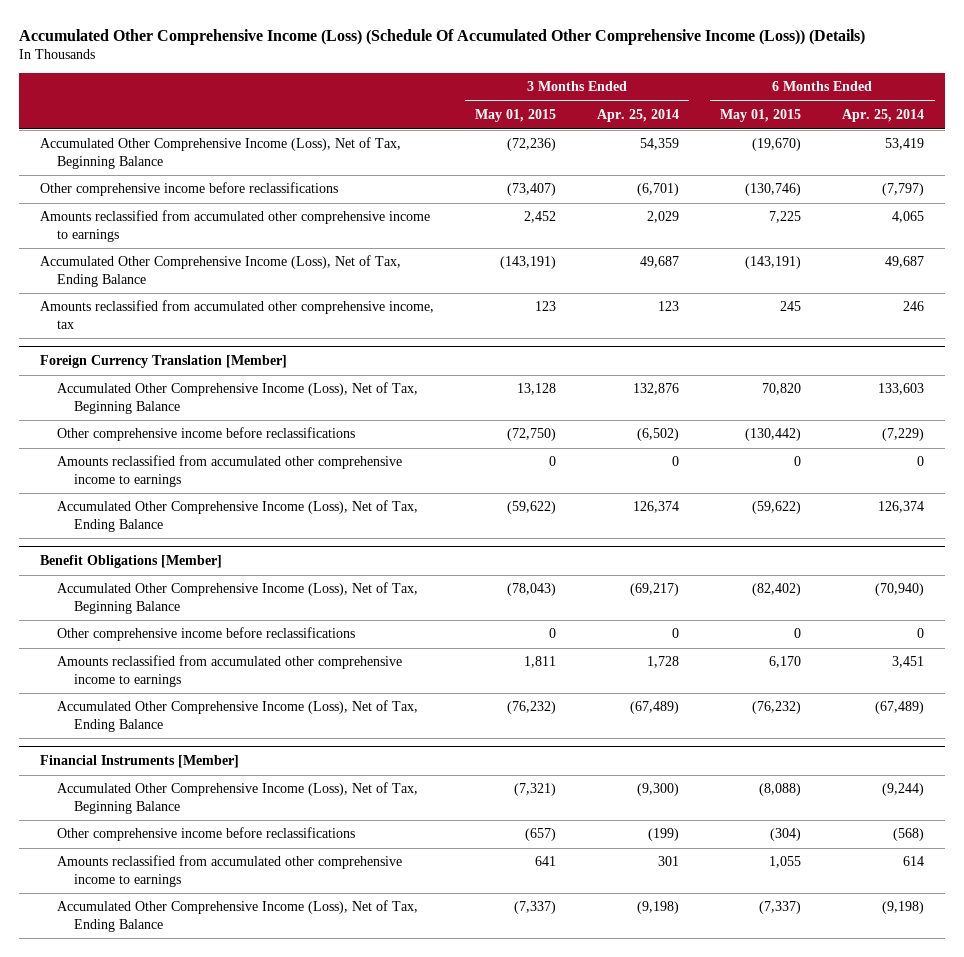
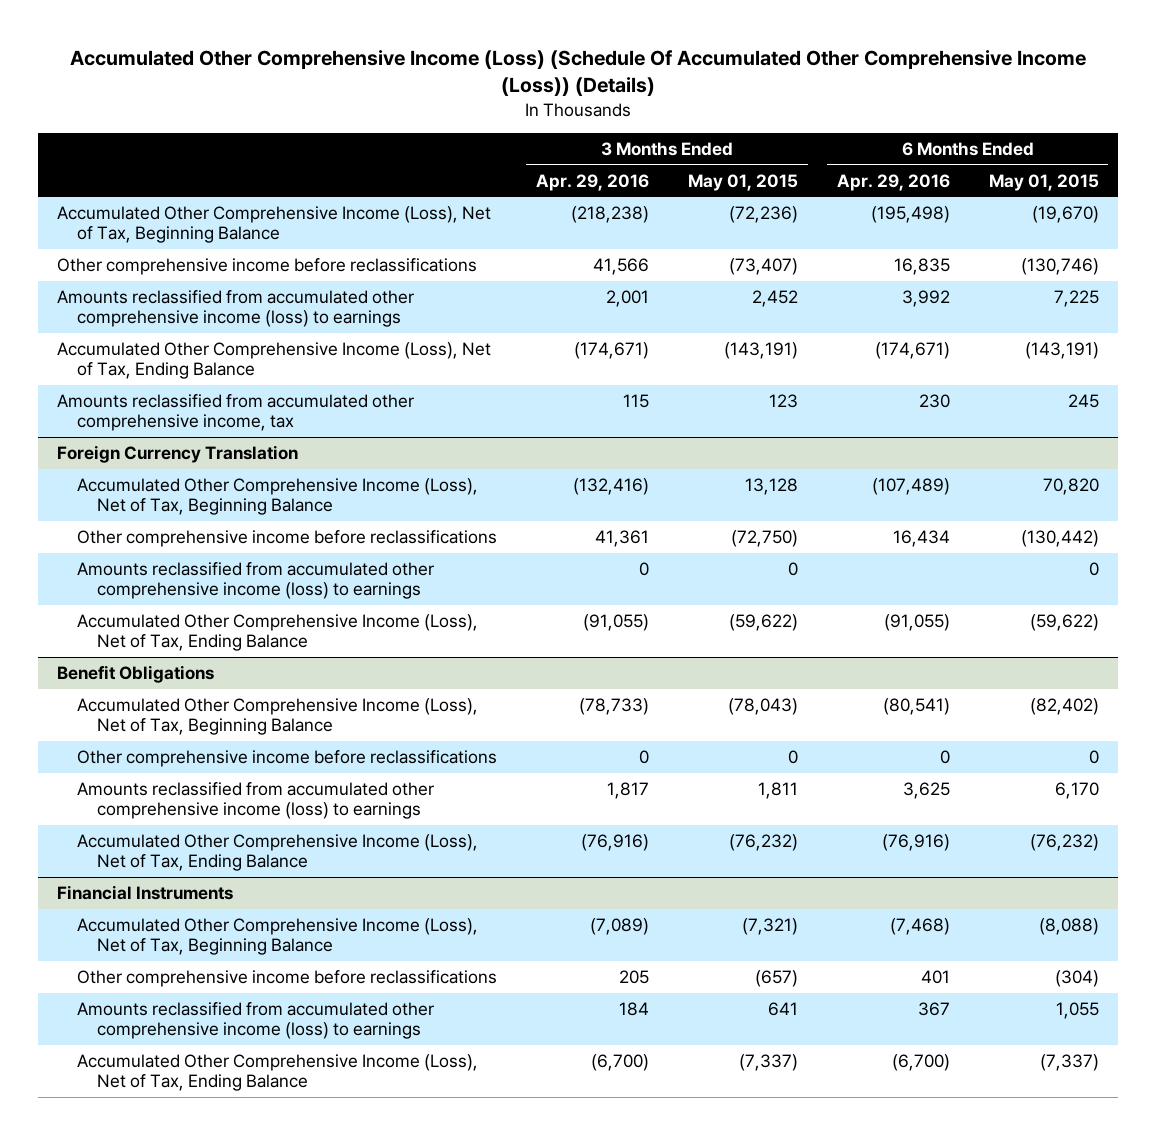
[597,109,680,123] Apr. 25, 2014 -> none
[842,109,925,123] Apr. 25, 2014 -> none
none -> [536,173,650,191] Apr. 29, 2016
none -> [836,173,950,191] Apr. 29, 2016
[39,210,430,242] Amounts reclassified from accumulated other comprehensive income to earnings -> [57,289,415,328] Amounts reclassified from accumulated other comprehensive income (loss) to earnings
[39,355,287,369] Foreign Currency Translation [Member] -> [57,444,299,463] Foreign Currency Translation
[56,455,402,487] Amounts reclassified from accumulated other comprehensive income to earnings -> [77,561,435,600] Amounts reclassified from accumulated other comprehensive income (loss) to earnings
[39,555,222,569] Benefit Obligations [Member] -> [57,664,215,683] Benefit Obligations
[56,655,402,687] Amounts reclassified from accumulated other comprehensive income to earnings -> [77,781,435,820] Amounts reclassified from accumulated other comprehensive income (loss) to earnings
[39,755,239,769] Financial Instruments [Member] -> [57,884,234,900] Financial Instruments
[56,855,402,887] Amounts reclassified from accumulated other comprehensive income to earnings -> [77,1001,435,1040] Amounts reclassified from accumulated other comprehensive income (loss) to earnings

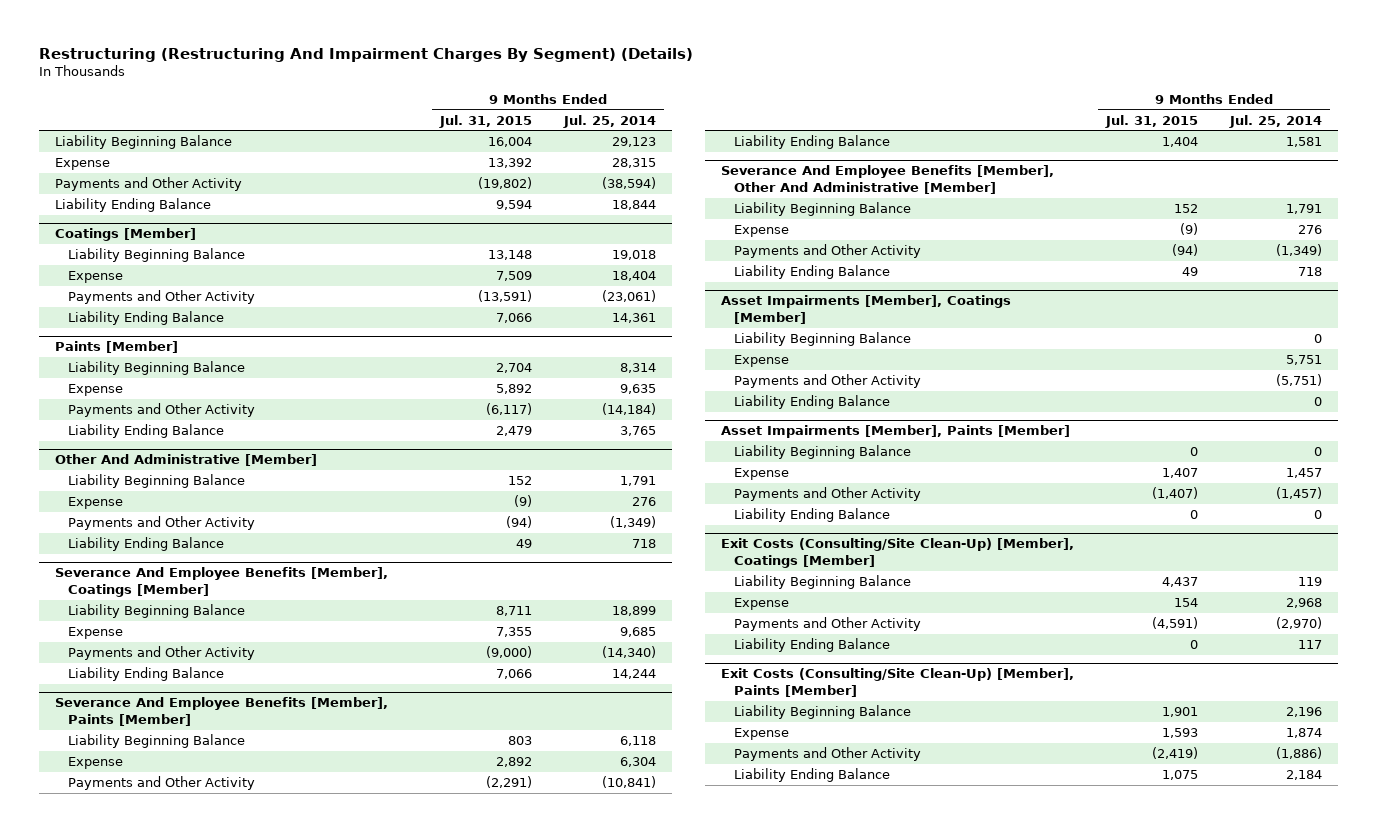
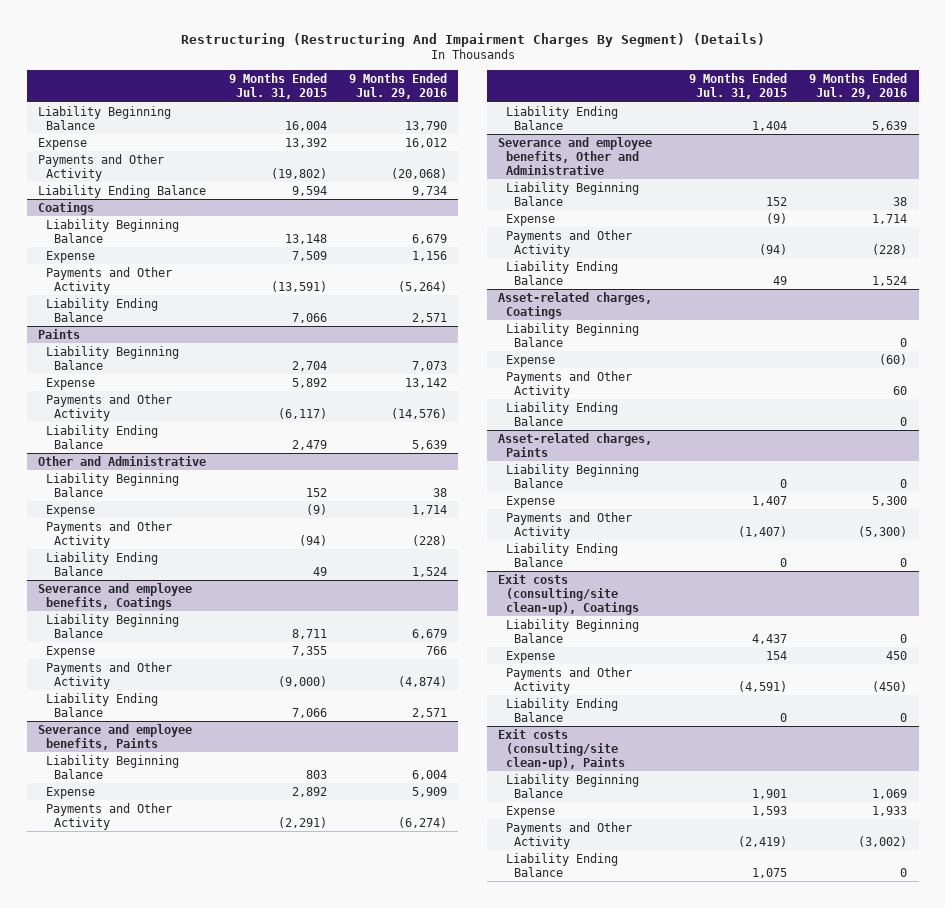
[563,114,657,128] Jul. 25, 2014 -> none
none -> [349,73,448,100] 9 Months Ended Jul. 29, 2016
[54,228,196,242] Coatings [Member] -> [37,201,94,215] Coatings
[54,341,178,354] Paints [Member] -> [37,328,80,339] Paints
[54,454,317,467] Other And Administrative [Member] -> [37,455,206,466] Other and Administrative
[54,567,388,597] Severance And Employee Benefits [Member], Coatings [Member] -> [37,582,192,610] Severance and employee benefits, Coatings
[54,697,388,726] Severance And Employee Benefits [Member], Paints [Member] -> [37,723,192,750] Severance and employee benefits, Paints
[720,165,1054,194] Severance And Employee Benefits [Member], Other And Administrative [Member] -> [497,136,652,175] Severance and employee benefits, Other and Administrative
[720,295,1011,324] Asset Impairments [Member], Coatings [Member] -> none
none -> [497,291,652,319] Asset-related charges, Coatings
[720,425,1070,439] Asset Impairments [Member], Paints [Member] -> none
none -> [497,432,652,457] Asset-related charges, Paints
[720,538,1074,568] Exit Costs (Consulting/Site Clean-Up) [Member], Coatings [Member] -> [497,573,640,615] Exit costs (consulting/site clean-up), Coatings
[720,668,1074,697] Exit Costs (Consulting/Site Clean-Up) [Member], Paints [Member] -> [497,728,626,770] Exit costs (consulting/site clean-up), Paints

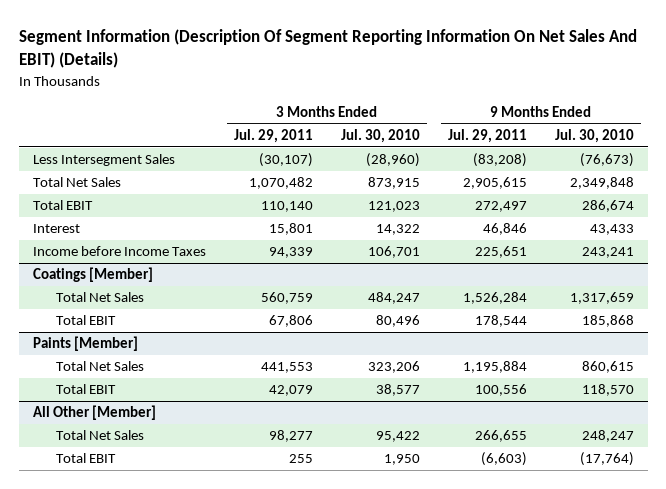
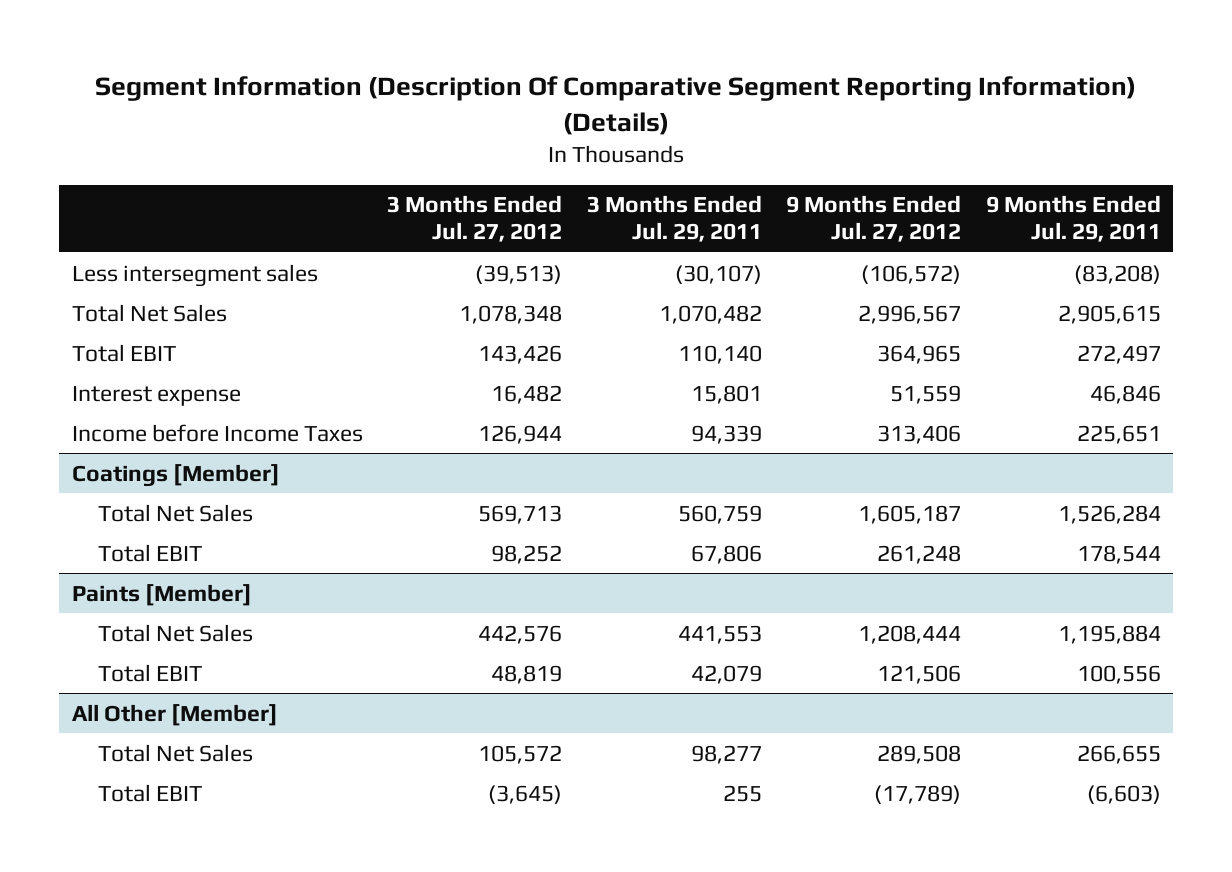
[18,29,637,69] Segment Information (Description Of Segment Reporting Information On Net Sales And EBIT) (Details) -> [95,75,1137,135] Segment Information (Description Of Comparative Segment Reporting Information) (Details)
[340,128,420,143] Jul. 30, 2010 -> none
[554,128,634,143] Jul. 30, 2010 -> none
none -> [387,195,563,243] 3 Months Ended Jul. 27, 2012
none -> [786,195,962,243] 9 Months Ended Jul. 27, 2012
[32,154,175,167] Less Intersegment Sales -> [71,263,318,287] Less intersegment sales
[32,224,80,234] Interest -> [71,385,241,406] Interest expense

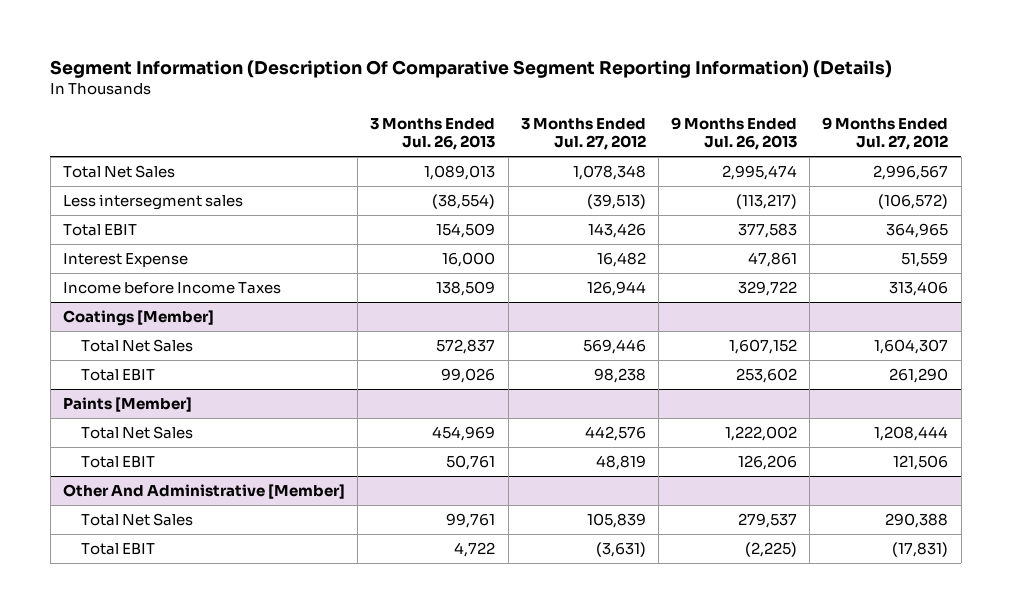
[586,195,762,243] 3 Months Ended Jul. 29, 2011 -> none
[985,195,1161,243] 9 Months Ended Jul. 29, 2011 -> none
none -> [370,118,496,151] 3 Months Ended Jul. 26, 2013
none -> [671,117,798,151] 9 Months Ended Jul. 26, 2013
[71,263,318,287] Less intersegment sales -> [63,193,244,210] Less intersegment sales
[71,385,241,406] Interest expense -> [63,252,189,267] Interest Expense
[478,504,563,524] 569,713 -> [582,338,646,354] 569,446
[858,504,962,524] 1,605,187 -> [874,338,949,354] 1,604,307
[491,544,563,564] 98,252 -> [593,367,646,383] 98,238
[877,544,962,564] 261,248 -> [889,367,949,383] 261,290
[71,703,278,726] All Other [Member] -> none
none -> [63,483,346,499] Other And Administrative [Member]
[478,744,563,764] 105,572 -> [586,512,646,528] 105,839
[877,744,962,764] 289,508 -> [885,512,949,528] 290,388
[488,784,563,804] (3,645) -> [595,541,646,557] (3,631)
[874,784,962,804] (17,789) -> [892,541,949,557] (17,831)

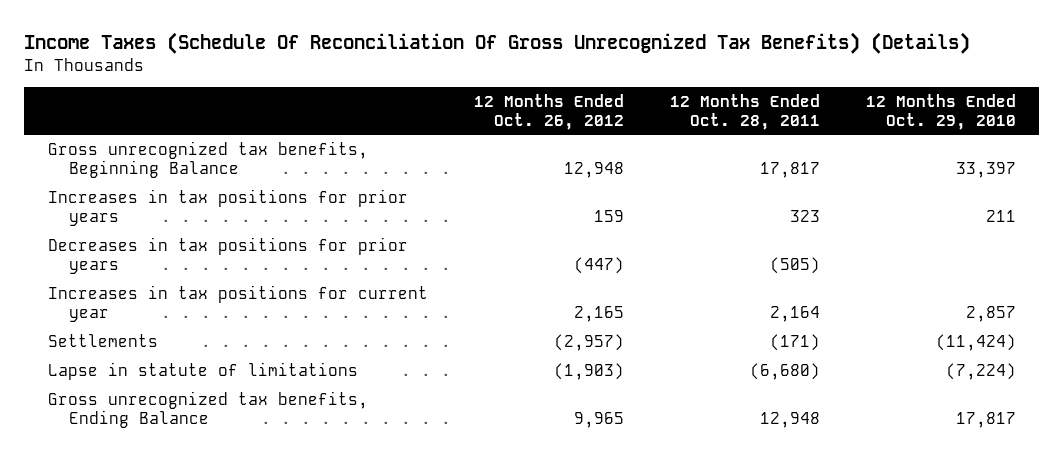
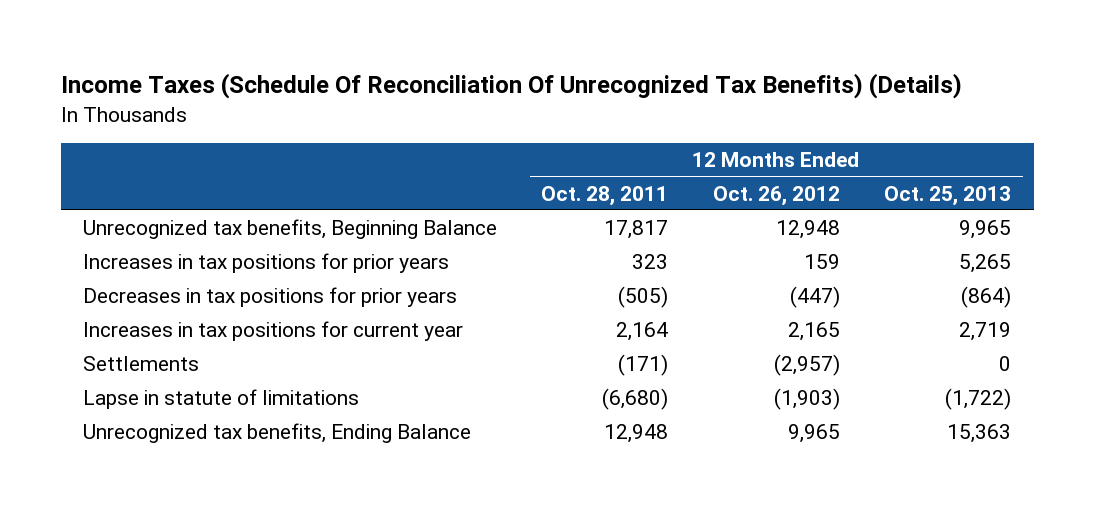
[24,32,971,55] Income Taxes (Schedule Of Reconciliation Of Gross Unrecognized Tax Benefits) (Details) -> [60,73,962,100] Income Taxes (Schedule Of Reconciliation Of Unrecognized Tax Benefits) (Details)
[866,93,1017,130] 12 Months Ended Oct. 29, 2010 -> none
none -> [884,185,1012,206] Oct. 25, 2013
[47,140,368,178] Gross unrecognized tax benefits, Beginning Balance -> [82,219,497,240] Unrecognized tax benefits, Beginning Balance
[47,390,368,428] Gross unrecognized tax benefits, Ending Balance -> [82,423,471,444] Unrecognized tax benefits, Ending Balance

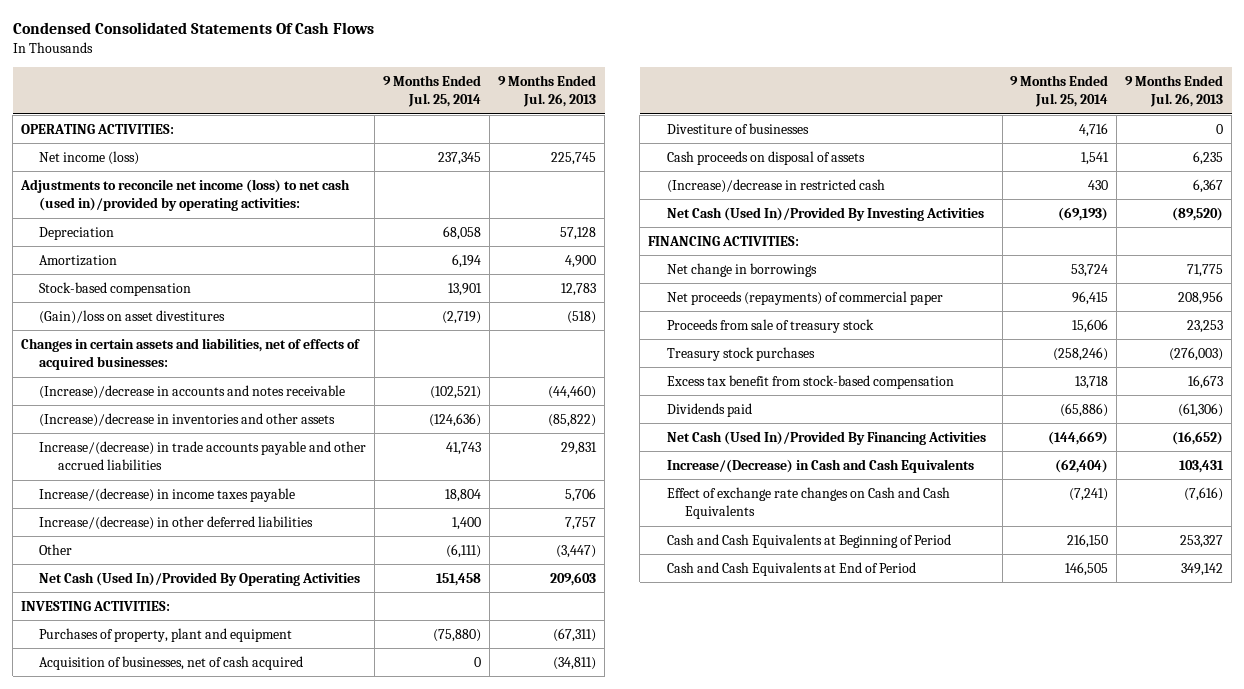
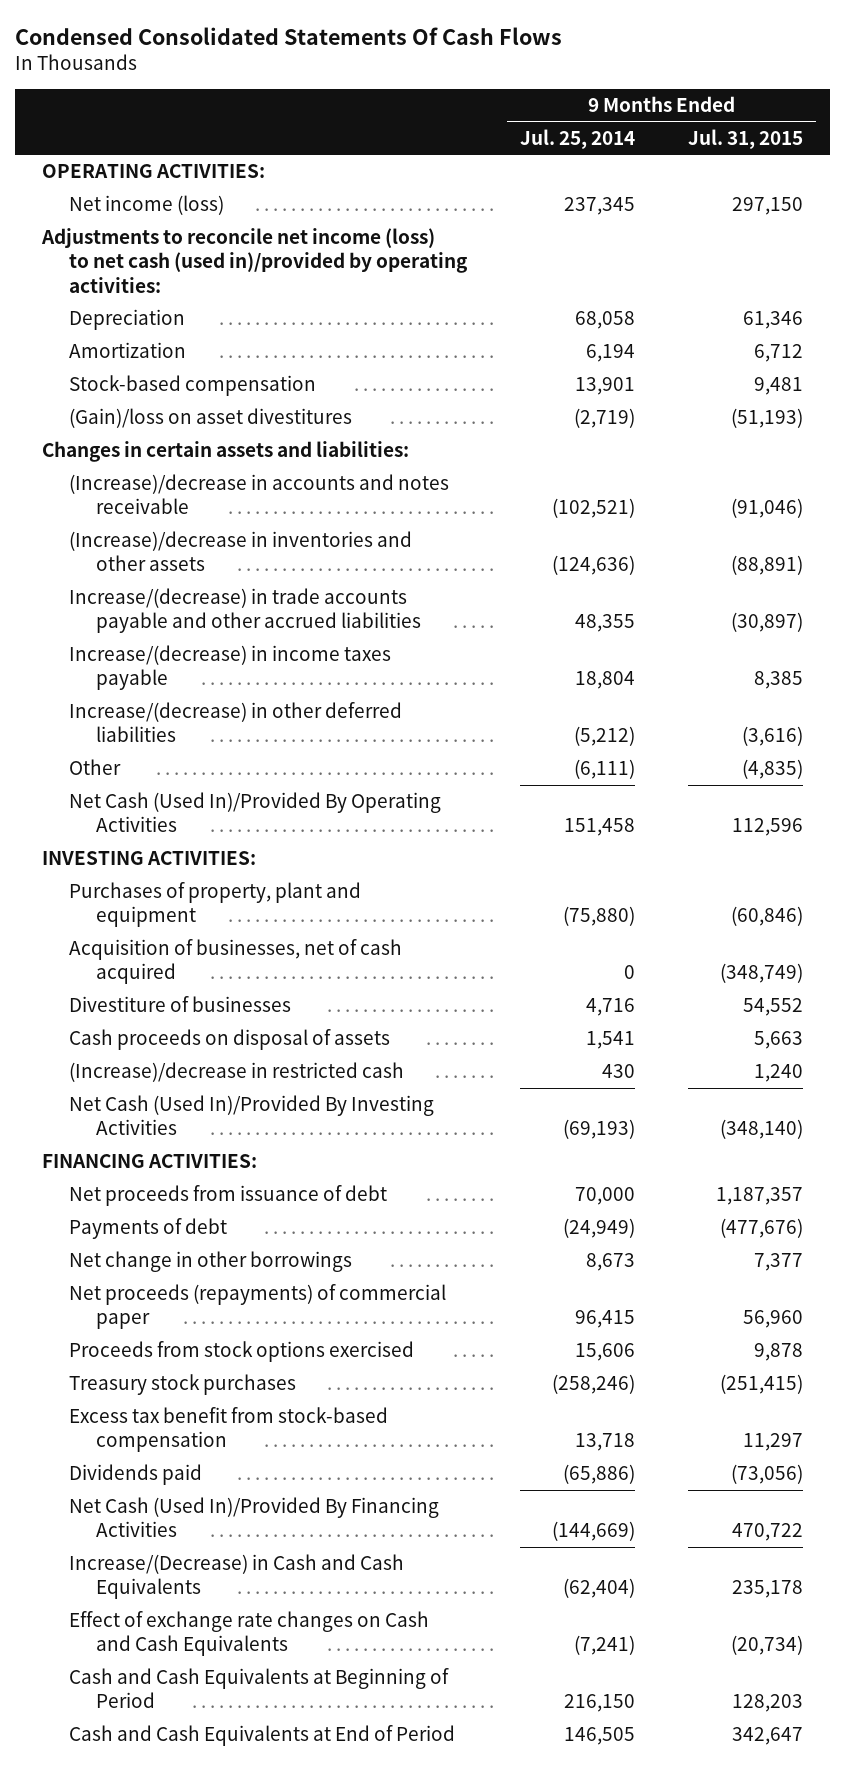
[498,75,597,108] 9 Months Ended Jul. 26, 2013 -> none
none -> [688,128,804,149] Jul. 31, 2015
[21,337,361,371] Changes in certain assets and liabilities, net of effects of acquired businesses: -> [41,441,409,463] Changes in certain assets and liabilities:
[446,441,482,455] 41,743 -> [575,614,636,633] 48,355
[452,516,482,530] 1,400 -> [574,726,636,747] (5,212)
none -> [69,1185,388,1207] Net proceeds from issuance of debt
none -> [69,1218,228,1240] Payments of debt
[666,262,817,277] Net change in borrowings -> [69,1251,353,1273] Net change in other borrowings
[1071,263,1109,277] 53,724 -> [586,1253,636,1272] 8,673
[666,318,874,333] Proceeds from sale of treasury stock -> [69,1341,415,1363] Proceeds from stock options exercised

